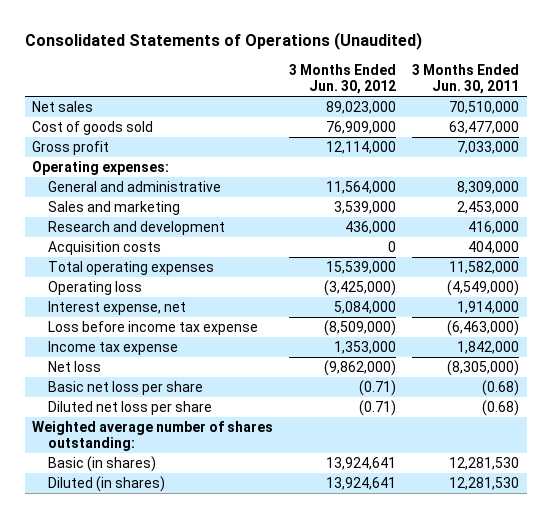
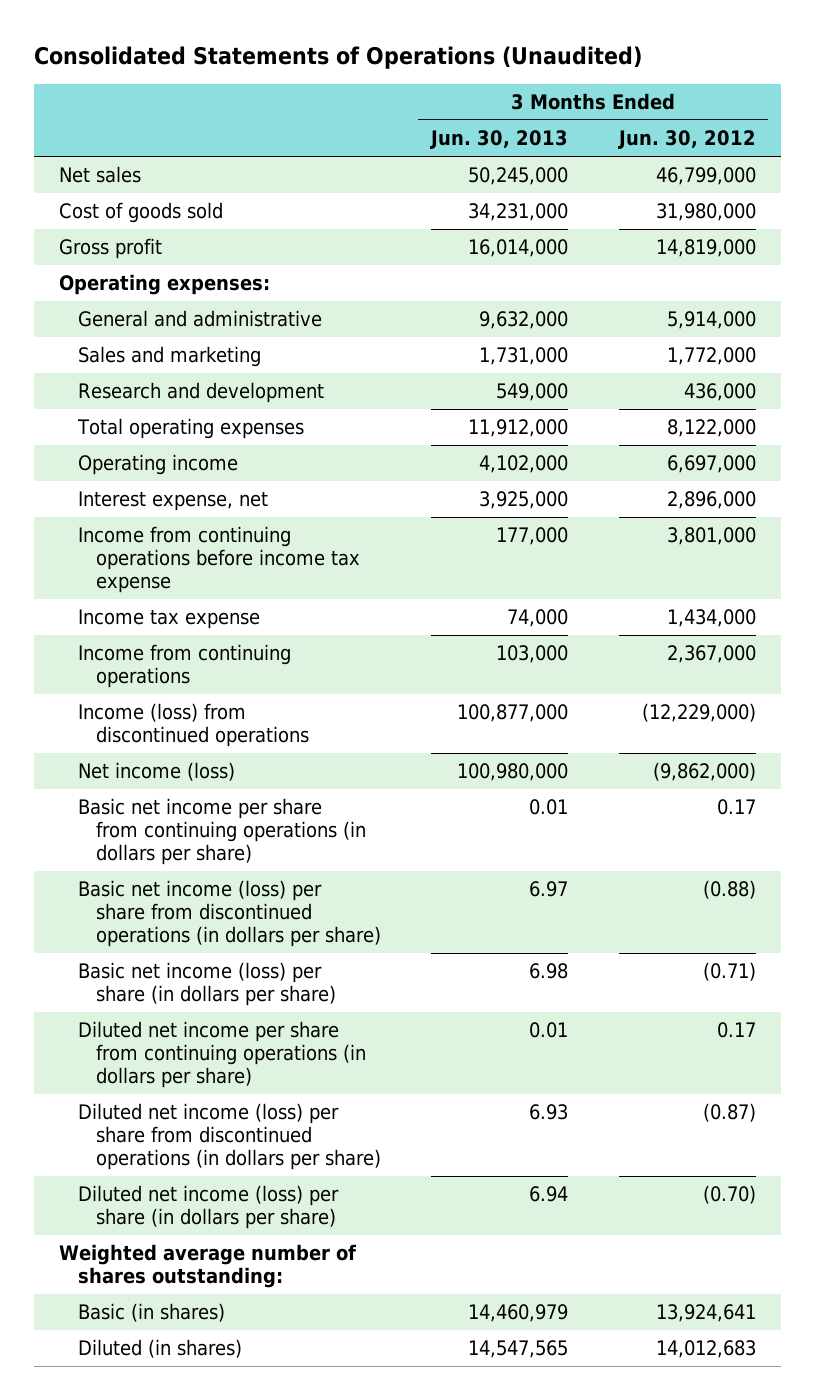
[411,64,519,95] 3 Months Ended Jun. 30, 2011 -> none
none -> [430,130,569,150] Jun. 30, 2013
[326,101,397,115] 89,023,000 -> [655,167,756,186] 46,799,000
[326,121,397,135] 76,909,000 -> [655,203,756,222] 31,980,000
[326,141,397,155] 12,114,000 -> [655,239,756,258] 14,819,000
[326,181,397,195] 11,564,000 -> [666,311,756,330] 5,914,000
[334,201,397,215] 3,539,000 -> [666,347,756,366] 1,772,000
[48,241,162,256] Acquisition costs -> none
[326,261,397,275] 15,539,000 -> [666,419,756,438] 8,122,000
[48,281,143,296] Operating loss -> [77,454,238,476] Operating income
[324,280,397,297] (3,425,000) -> [666,455,756,474] 6,697,000
[334,301,397,315] 5,084,000 -> [666,491,756,510] 2,896,000
[48,321,259,336] Loss before income tax expense -> [77,526,360,593] Income from continuing operations before income tax expense
[324,320,397,337] (8,509,000) -> [666,527,756,546] 3,801,000
[334,341,397,355] 1,353,000 -> [666,609,756,628] 1,434,000
none -> [77,644,291,689] Income from continuing operations
none -> [77,703,309,748] Income (loss) from discontinued operations
[48,361,102,373] Net loss -> [77,762,235,782] Net income (loss)
none -> [77,798,366,865] Basic net income per share from continuing operations (in dollars per share)
none -> [77,880,381,947] Basic net income (loss) per share from discontinued operations (in dollars per share)
[48,381,204,396] Basic net loss per share -> [77,962,336,1007] Basic net income (loss) per share (in dollars per share)
none -> [77,1021,366,1088] Diluted net income per share from continuing operations (in dollars per share)
none -> [77,1103,381,1170] Diluted net income (loss) per share from discontinued operations (in dollars per share)
[48,401,213,416] Diluted net loss per share -> [77,1185,339,1230] Diluted net income (loss) per share (in dollars per share)
[359,400,397,417] (0.71) -> [702,1185,756,1205] (0.70)
[326,477,397,491] 13,924,641 -> [655,1340,756,1359] 14,012,683

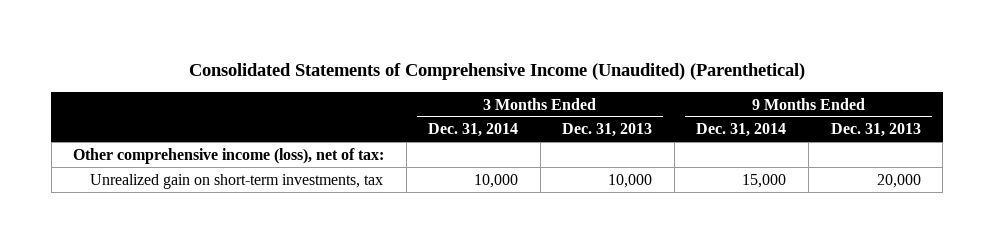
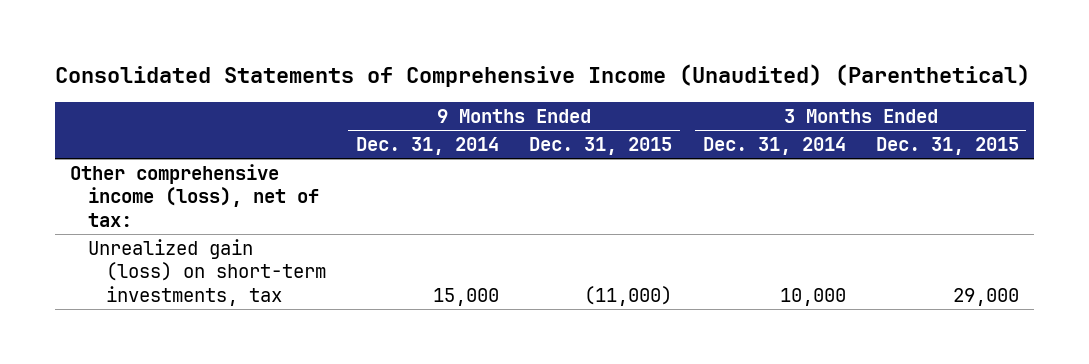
[562,123,653,138] Dec. 31, 2013 -> none
[830,123,921,138] Dec. 31, 2013 -> none
none -> [529,136,673,155] Dec. 31, 2015
none -> [875,136,1019,155] Dec. 31, 2015
[89,173,383,189] Unrealized gain on short-term investments, tax -> [87,238,326,306] Unrealized gain (loss) on short-term investments, tax

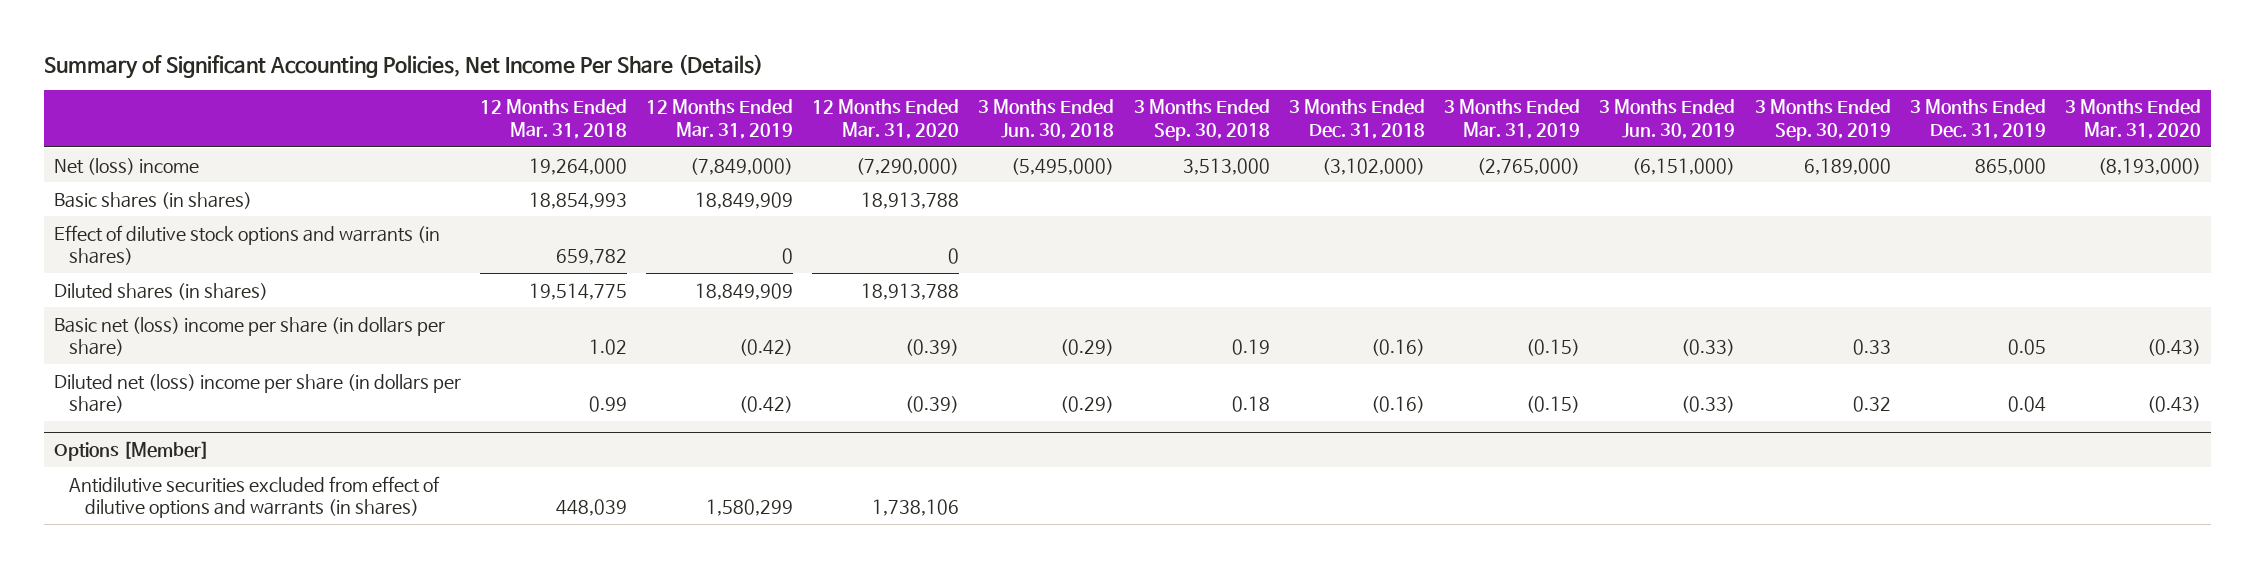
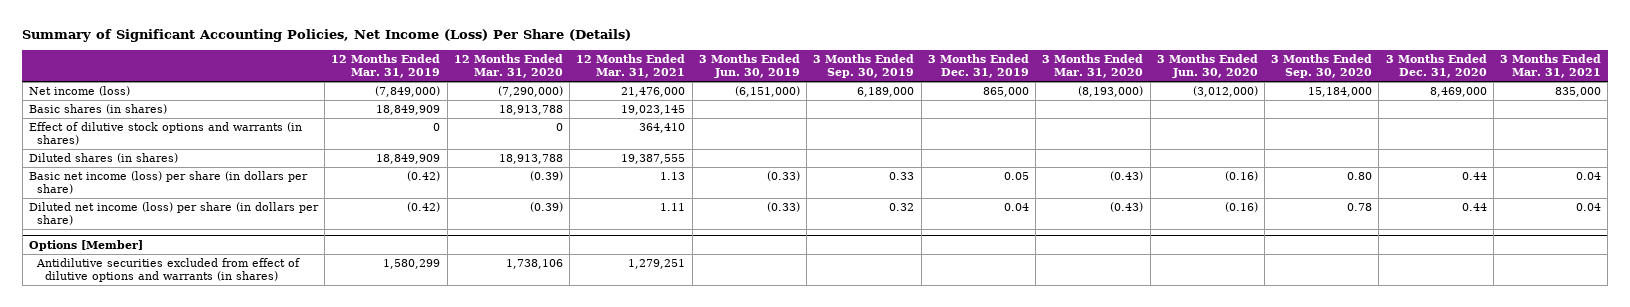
[43,53,763,79] Summary of Significant Accounting Policies, Net Income Per Share (Details) -> [22,29,632,43] Summary of Significant Accounting Policies, Net Income (Loss) Per Share (Details)
[479,99,627,140] 12 Months Ended Mar. 31, 2018 -> none
[978,99,1115,140] 3 Months Ended Jun. 30, 2018 -> none
[1133,99,1270,142] 3 Months Ended Sep. 30, 2018 -> none
[1288,99,1425,140] 3 Months Ended Dec. 31, 2018 -> none
[1444,99,1581,140] 3 Months Ended Mar. 31, 2019 -> none
none -> [576,54,686,79] 12 Months Ended Mar. 31, 2021
none -> [1156,54,1258,79] 3 Months Ended Jun. 30, 2020
none -> [1271,54,1373,79] 3 Months Ended Sep. 30, 2020
none -> [1385,54,1487,79] 3 Months Ended Dec. 31, 2020
none -> [1500,54,1602,79] 3 Months Ended Mar. 31, 2021
[53,157,199,175] Net (loss) income -> [28,86,130,97] Net income (loss)
[53,316,445,357] Basic net (loss) income per share (in dollars per share) -> [28,171,308,195] Basic net income (loss) per share (in dollars per share)
[53,373,461,414] Diluted net (loss) income per share (in dollars per share) -> [28,202,319,226] Diluted net income (loss) per share (in dollars per share)

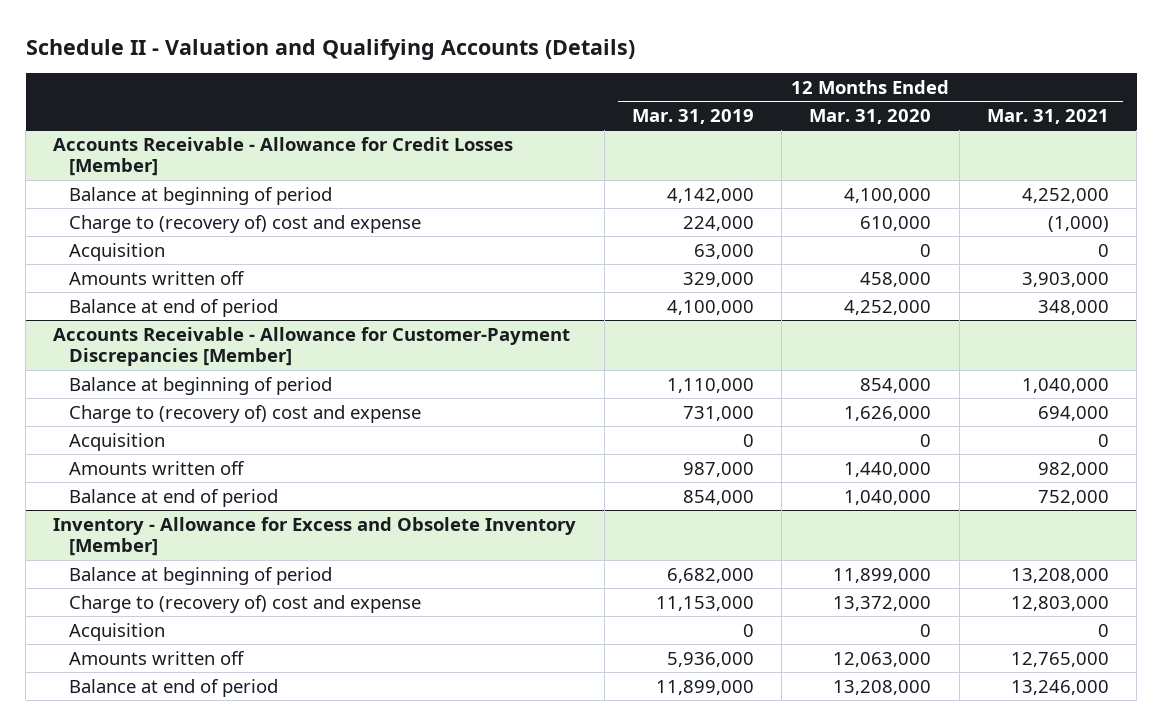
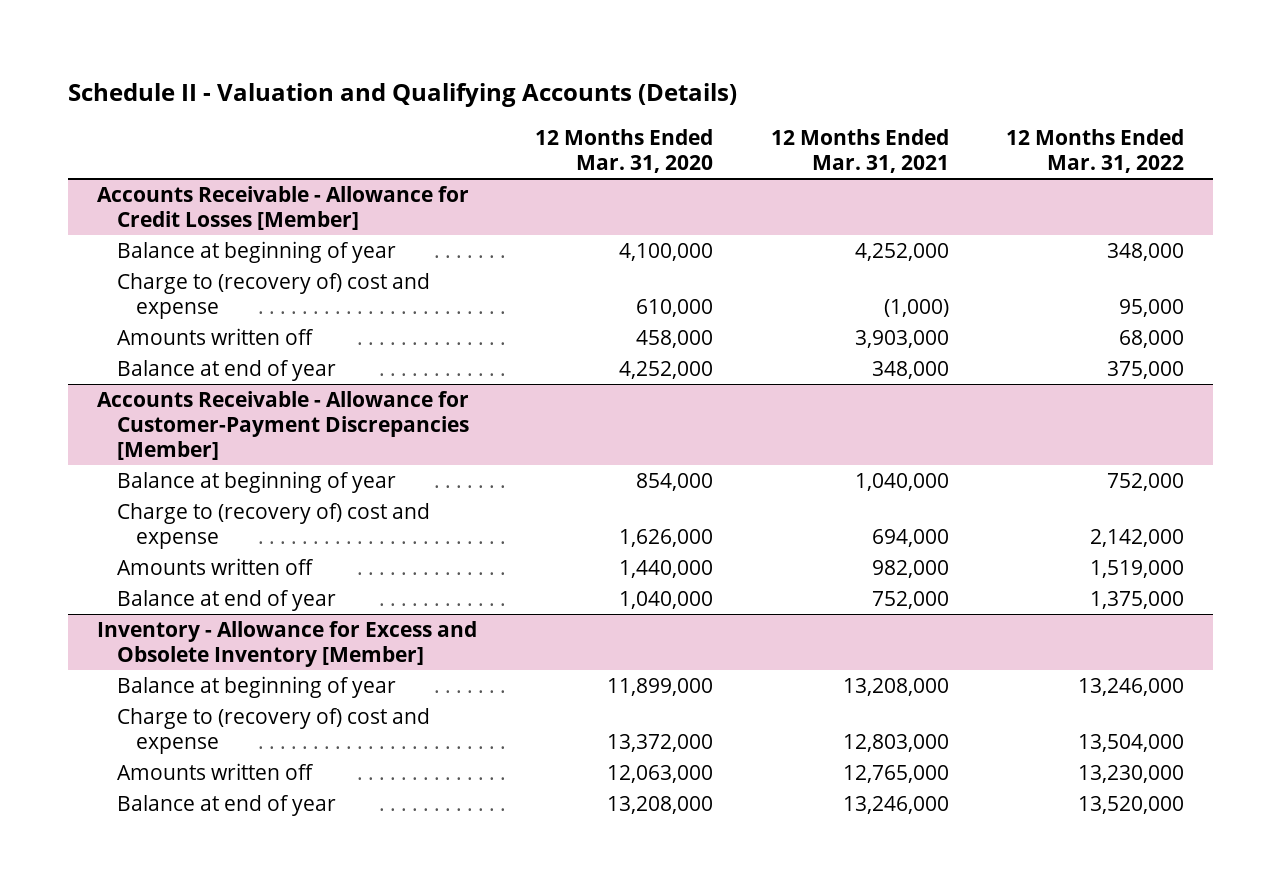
[631,108,754,124] Mar. 31, 2019 -> none
none -> [1006,129,1185,174] 12 Months Ended Mar. 31, 2022
[69,186,333,205] Balance at beginning of period -> [116,241,396,264] Balance at beginning of year
[69,242,166,261] Acquisition -> none
[69,298,279,317] Balance at end of period -> [116,360,336,382] Balance at end of year
[69,376,333,395] Balance at beginning of period -> [116,471,396,494] Balance at beginning of year
[69,432,166,451] Acquisition -> none
[69,488,279,507] Balance at end of period -> [116,590,336,612] Balance at end of year
[69,566,333,585] Balance at beginning of period -> [116,676,396,699] Balance at beginning of year
[69,622,166,641] Acquisition -> none
[69,678,279,697] Balance at end of period -> [116,795,336,817] Balance at end of year

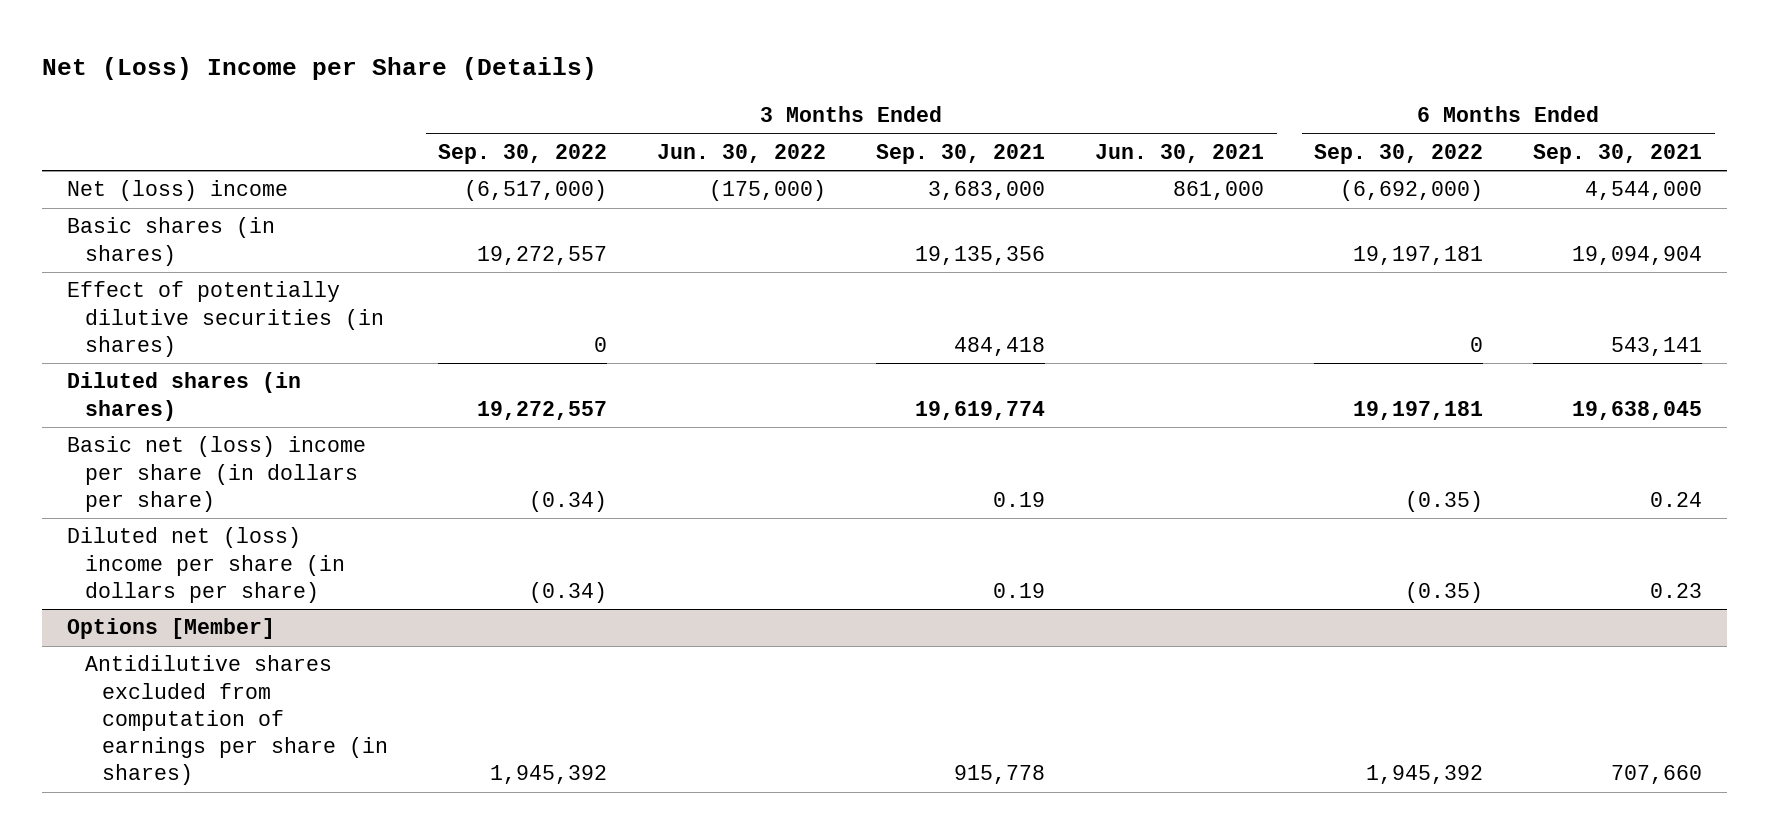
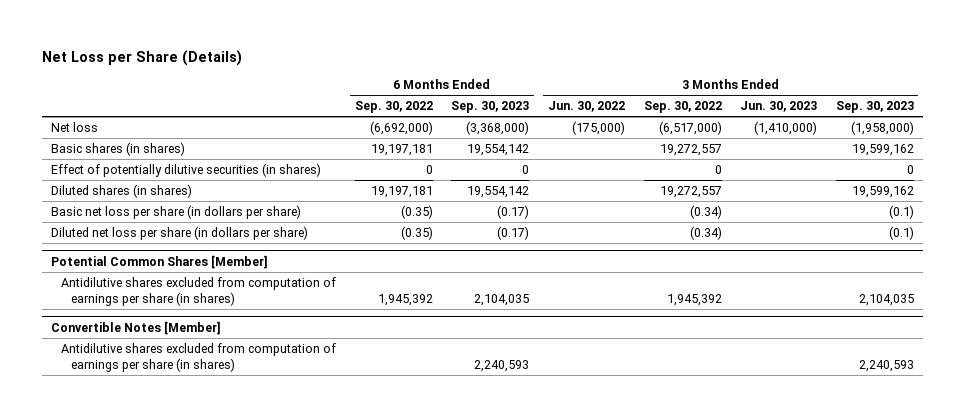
[41,57,597,81] Net (Loss) Income per Share (Details) -> [42,49,243,66] Net Loss per Share (Details)
[876,143,1046,164] Sep. 30, 2021 -> none
[1095,143,1265,163] Jun. 30, 2021 -> none
[1533,143,1703,164] Sep. 30, 2021 -> none
none -> [451,101,530,114] Sep. 30, 2023
none -> [740,101,818,113] Jun. 30, 2023
none -> [835,101,914,114] Sep. 30, 2023
[66,180,288,202] Net (loss) income -> [51,121,99,132] Net loss
[66,618,275,640] Options [Member] -> none
[66,436,366,512] Basic net (loss) income per share (in dollars per share) -> [51,204,302,219] Basic net loss per share (in dollars per share)
[66,527,345,603] Diluted net (loss) income per share (in dollars per share) -> [51,225,309,240] Diluted net loss per share (in dollars per share)
none -> [51,254,269,269] Potential Common Shares [Member]
none -> [51,320,222,335] Convertible Notes [Member]
none -> [61,342,337,372] Antidilutive shares excluded from computation of earnings per share (in shares)

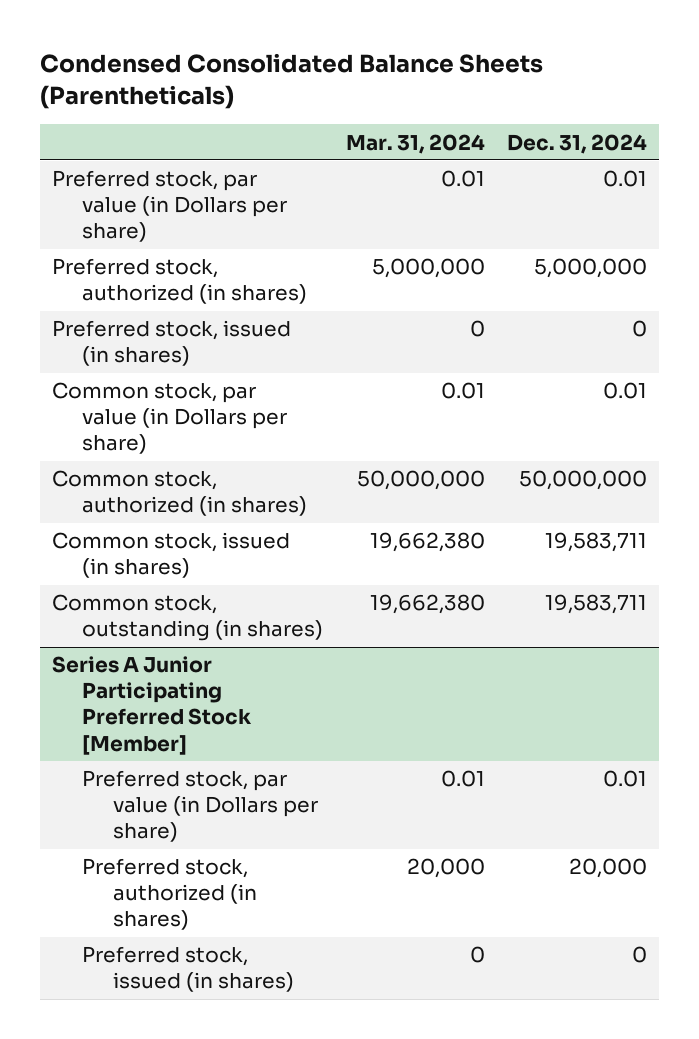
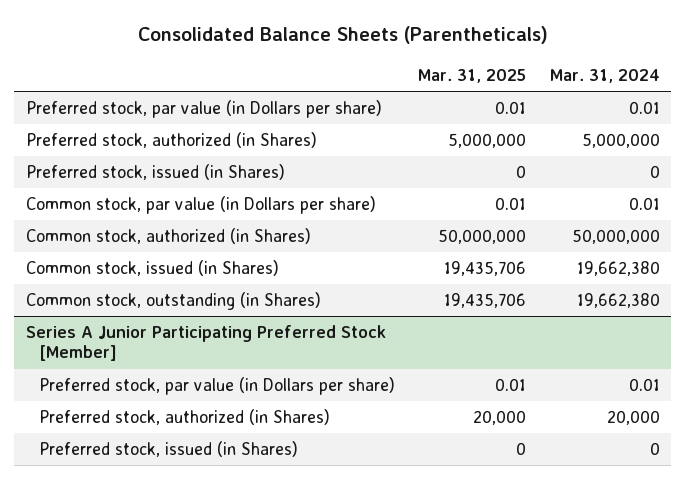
[40,53,544,109] Condensed Consolidated Balance Sheets (Parentheticals) -> [137,26,548,45] Consolidated Balance Sheets (Parentheticals)
[507,133,648,154] Dec. 31, 2024 -> none
none -> [418,69,527,84] Mar. 31, 2025
[51,258,308,305] Preferred stock, authorized (in shares) -> [25,132,317,149] Preferred stock, authorized (in Shares)
[51,320,291,367] Preferred stock, issued (in shares) -> [25,164,285,181] Preferred stock, issued (in Shares)
[51,470,308,517] Common stock, authorized (in shares) -> [25,228,311,245] Common stock, authorized (in Shares)
[51,532,290,579] Common stock, issued (in shares) -> [25,260,279,277] Common stock, issued (in Shares)
[51,594,324,642] Common stock, outstanding (in shares) -> [25,292,321,311] Common stock, outstanding (in Shares)
[82,858,257,931] Preferred stock, authorized (in shares) -> [38,409,330,426] Preferred stock, authorized (in Shares)
[82,946,294,993] Preferred stock, issued (in shares) -> [38,441,298,458] Preferred stock, issued (in Shares)

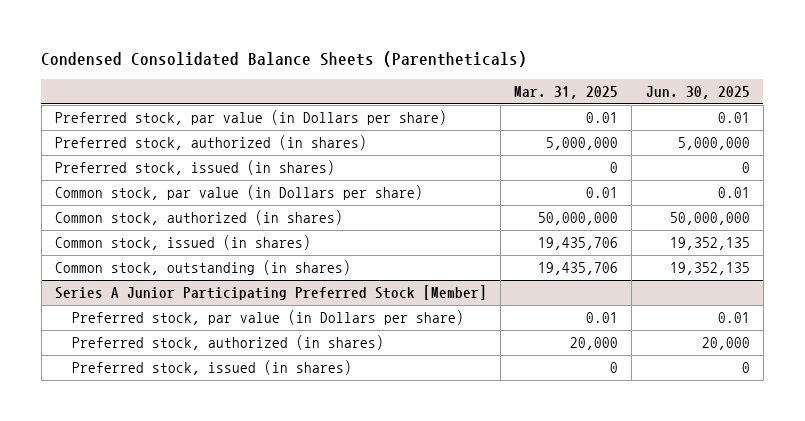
[137,26,548,45] Consolidated Balance Sheets (Parentheticals) -> [41,51,528,68] Condensed Consolidated Balance Sheets (Parentheticals)
[549,69,660,84] Mar. 31, 2024 -> none
none -> [645,86,750,100] Jun. 30, 2025
[25,132,317,149] Preferred stock, authorized (in Shares) -> [54,135,367,151] Preferred stock, authorized (in shares)
[25,164,285,181] Preferred stock, issued (in Shares) -> [54,160,335,176] Preferred stock, issued (in shares)
[25,228,311,245] Common stock, authorized (in Shares) -> [54,210,343,226] Common stock, authorized (in shares)
[25,260,279,277] Common stock, issued (in Shares) -> [54,235,311,251] Common stock, issued (in shares)
[25,292,321,311] Common stock, outstanding (in Shares) -> [54,260,351,276] Common stock, outstanding (in shares)
[38,409,330,426] Preferred stock, authorized (in Shares) -> [72,335,385,351] Preferred stock, authorized (in shares)
[38,441,298,458] Preferred stock, issued (in Shares) -> [72,360,353,376] Preferred stock, issued (in shares)

